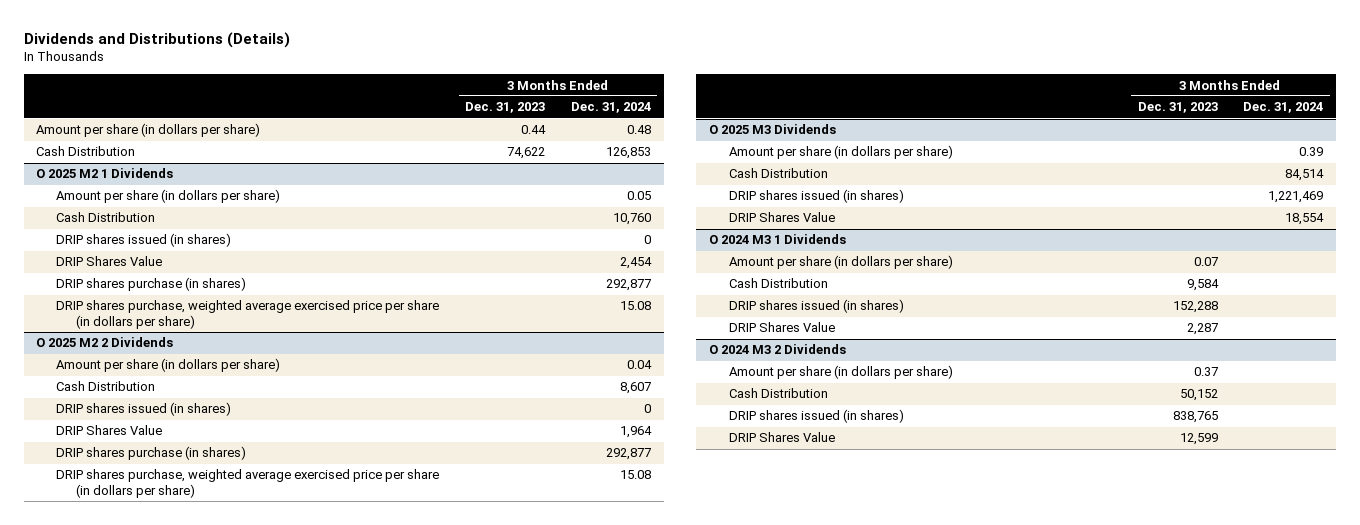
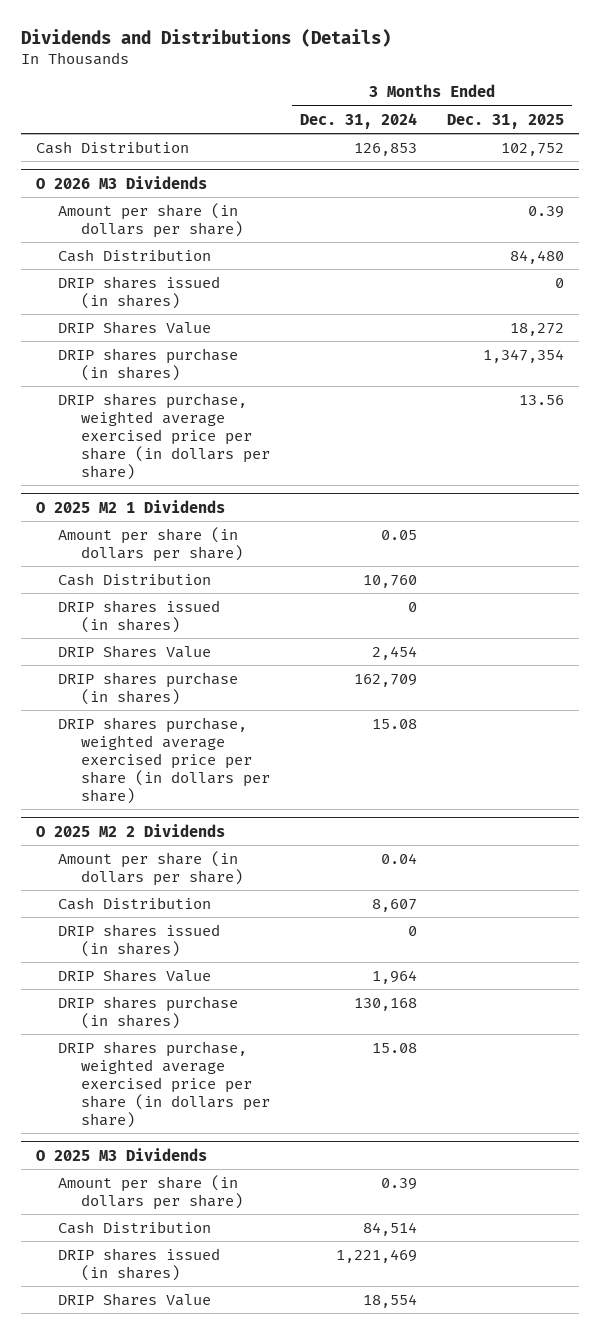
[465,102,546,114] Dec. 31, 2023 -> none
none -> [447,113,565,129] Dec. 31, 2025
[36,123,261,138] Amount per share (in dollars per share) -> none
none -> [35,175,207,189] O 2026 M3 Dividends
none -> [58,202,243,238] Amount per share (in dollars per share)
none -> [58,248,212,262] Cash Distribution
none -> [58,275,221,309] DRIP shares issued (in shares)
none -> [58,320,212,334] DRIP Shares Value
none -> [58,347,239,381] DRIP shares purchase (in shares)
none -> [58,392,270,480] DRIP shares purchase, weighted average exercised price per share (in dollars per share)
[605,279,651,292] 292,877 -> [353,673,417,687] 162,709
[605,448,651,461] 292,877 -> [353,997,417,1011] 130,168
[708,234,846,245] O 2024 M3 1 Dividends -> none
[728,255,953,270] Amount per share (in dollars per share) -> none
[728,278,828,289] Cash Distribution -> none
[728,299,904,314] DRIP shares issued (in shares) -> none
[728,322,835,333] DRIP Shares Value -> none
[708,344,846,355] O 2024 M3 2 Dividends -> none
[728,365,953,380] Amount per share (in dollars per share) -> none
[728,388,828,399] Cash Distribution -> none
[728,409,904,424] DRIP shares issued (in shares) -> none
[728,432,835,443] DRIP Shares Value -> none

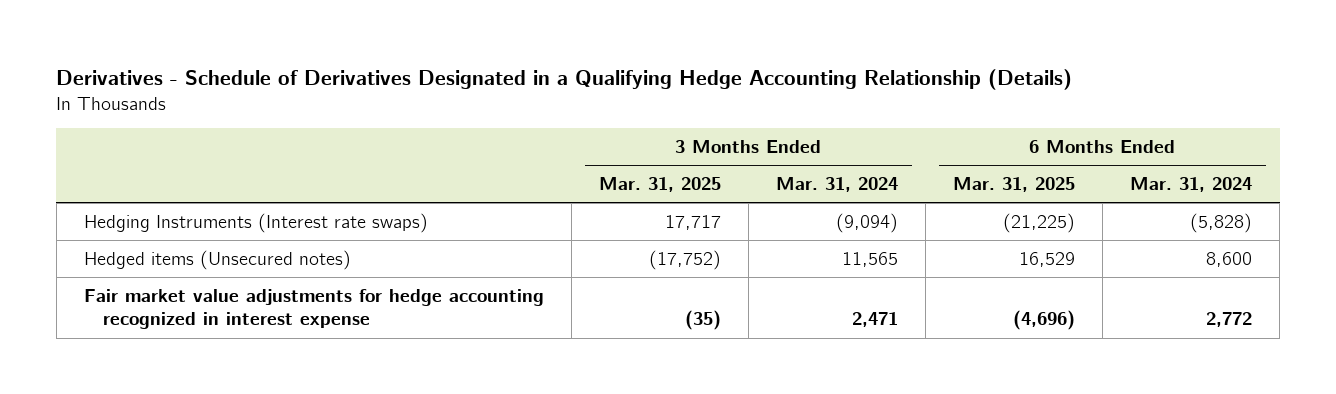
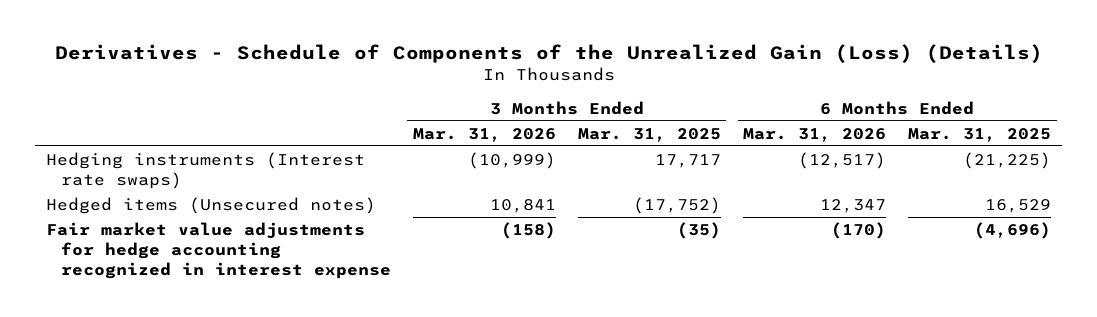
[56,68,1073,90] Derivatives - Schedule of Derivatives Designated in a Qualifying Hedge Accounting Relationship (Details) -> [54,44,1043,64] Derivatives - Schedule of Components of the Unrealized Gain (Loss) (Details)
[775,177,898,193] Mar. 31, 2024 -> none
[1130,177,1253,193] Mar. 31, 2024 -> none
none -> [412,127,556,142] Mar. 31, 2026
none -> [743,127,887,142] Mar. 31, 2026
[83,212,428,233] Hedging Instruments (Interest rate swaps) -> [46,151,366,189] Hedging instruments (Interest rate swaps)

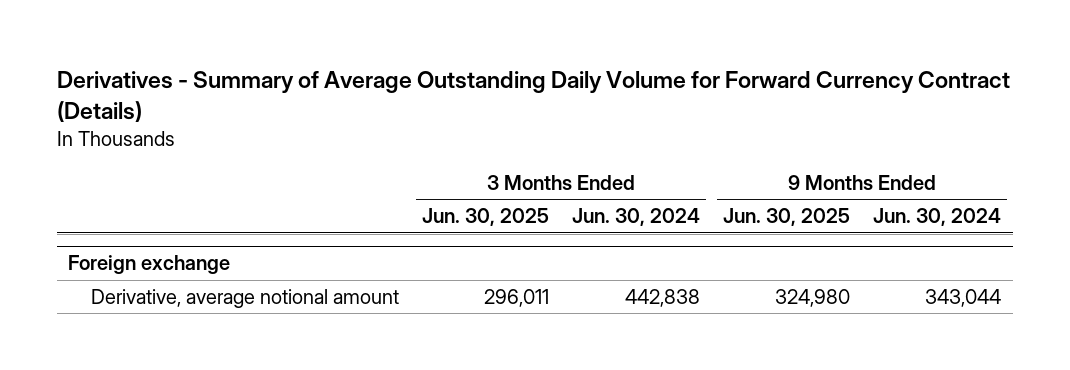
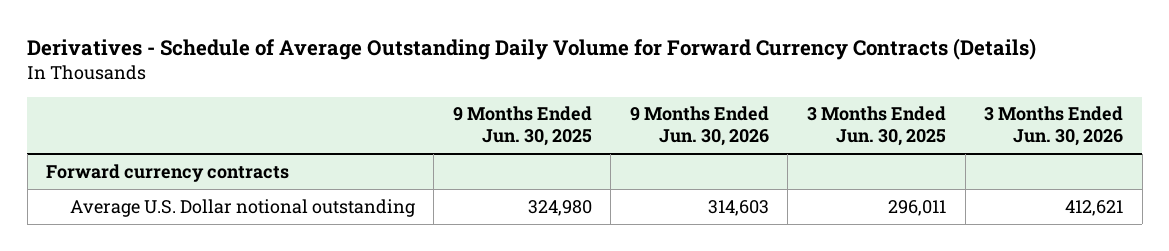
[56,70,1010,122] Derivatives - Summary of Average Outstanding Daily Volume for Forward Currency Contract (Details) -> [27,37,1037,60] Derivatives - Schedule of Average Outstanding Daily Volume for Forward Currency Contracts (Details)
[571,208,700,227] Jun. 30, 2024 -> none
[873,208,1002,227] Jun. 30, 2024 -> none
none -> [629,106,769,147] 9 Months Ended Jun. 30, 2026
none -> [984,106,1124,147] 3 Months Ended Jun. 30, 2026
[68,255,231,275] Foreign exchange -> [46,163,290,182] Forward currency contracts
[90,289,399,309] Derivative, average notional amount -> [69,198,415,217] Average U.S. Dollar notional outstanding

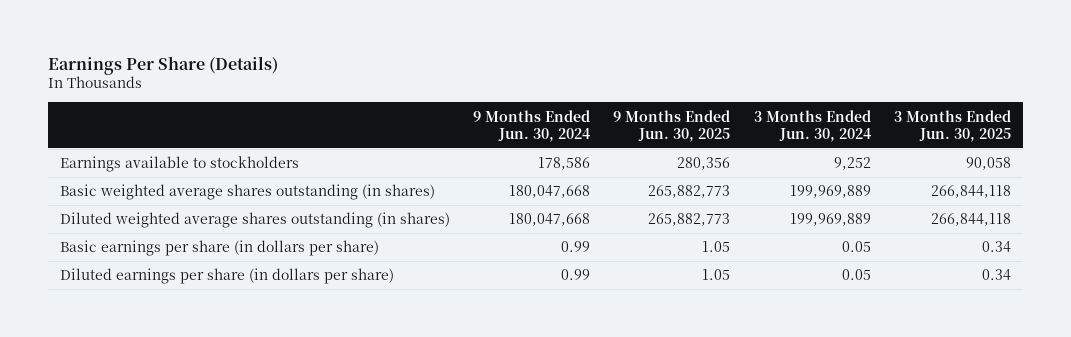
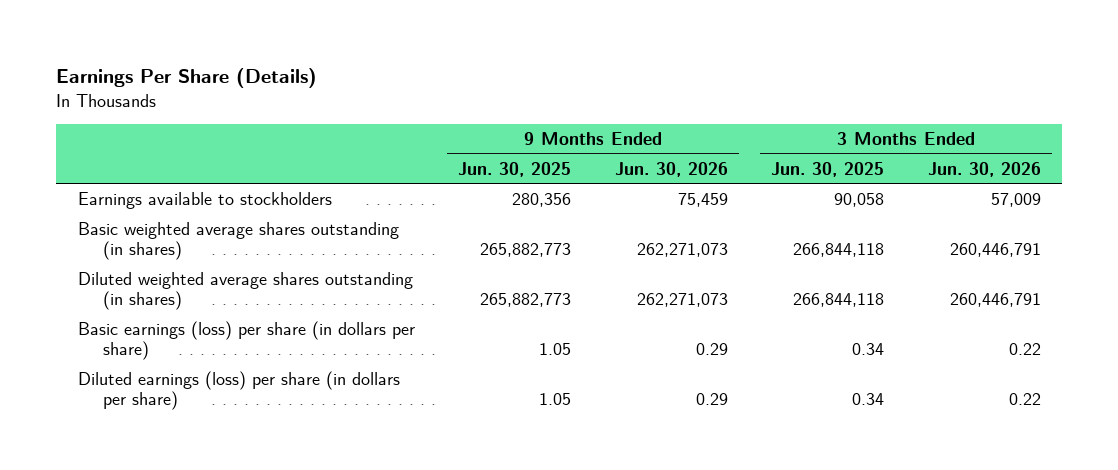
[473,109,591,142] 9 Months Ended Jun. 30, 2024 -> none
[753,109,871,142] 3 Months Ended Jun. 30, 2024 -> none
none -> [614,161,728,177] Jun. 30, 2026
none -> [927,161,1041,177] Jun. 30, 2026
[59,240,379,257] Basic earnings per share (in dollars per share) -> [77,320,415,361] Basic earnings (loss) per share (in dollars per share)
[59,268,394,285] Diluted earnings per share (in dollars per share) -> [77,370,400,411] Diluted earnings (loss) per share (in dollars per share)

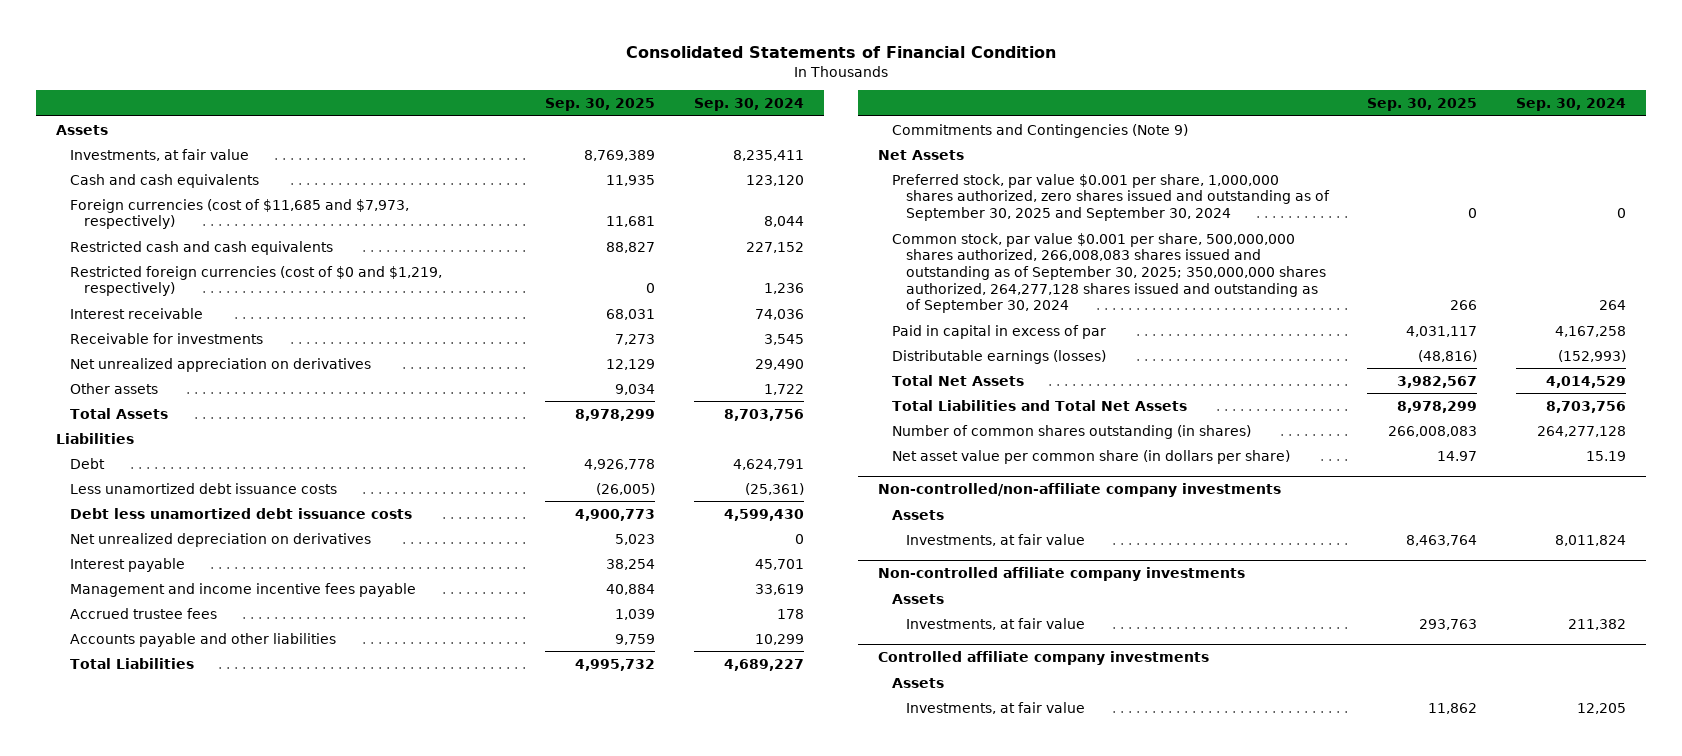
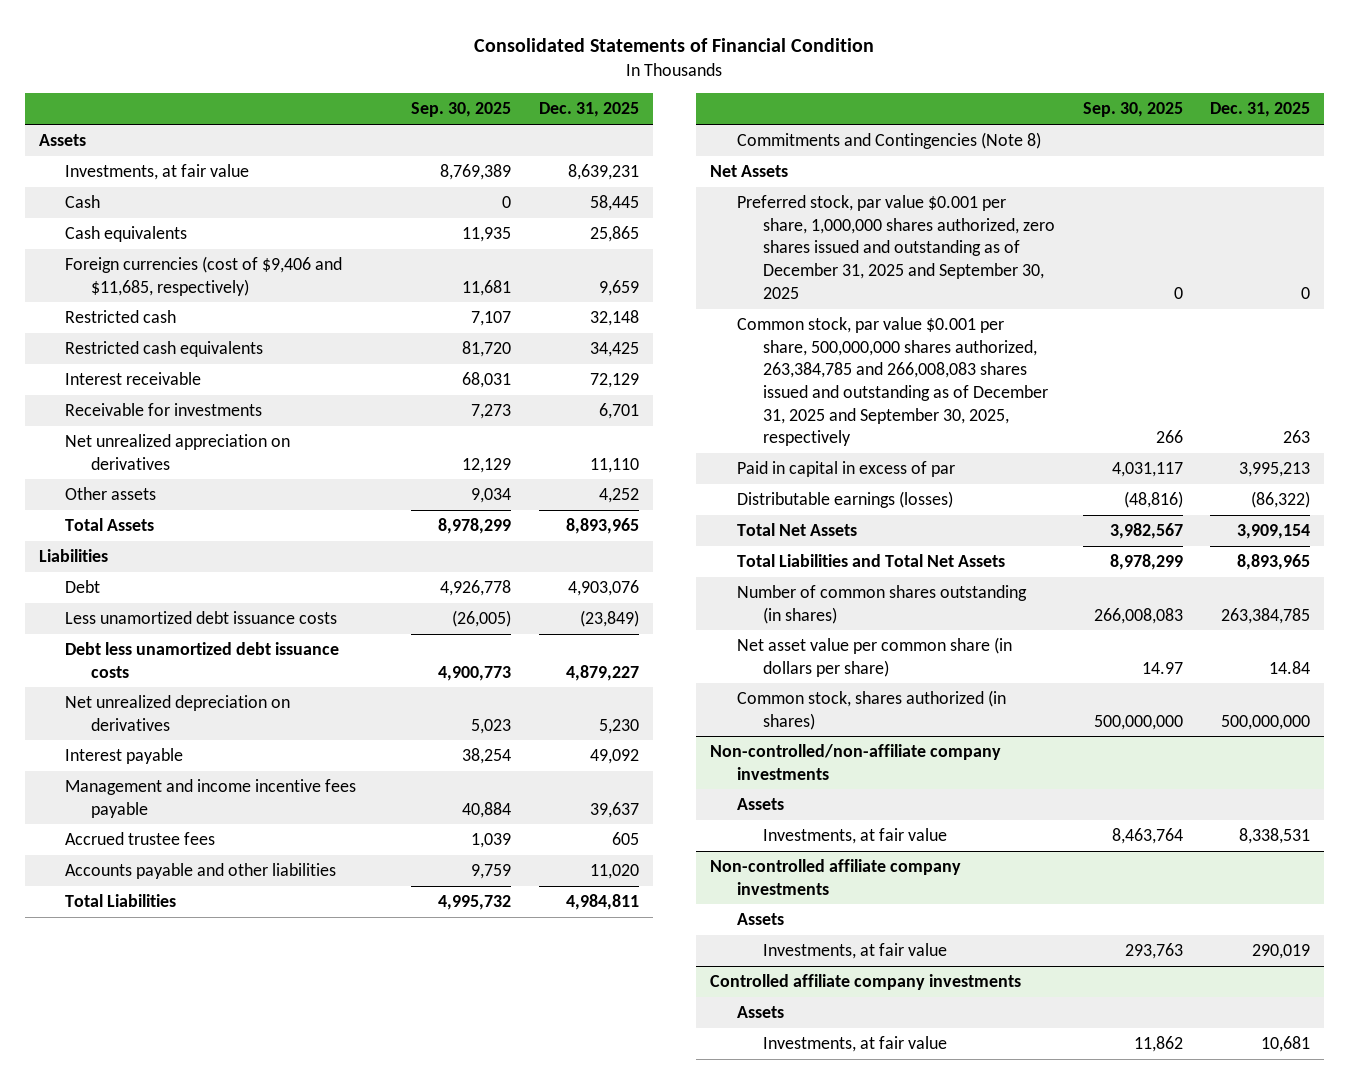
[694,98,805,112] Sep. 30, 2024 -> none
none -> [538,102,639,118] Dec. 31, 2025
[69,265,442,297] Restricted foreign currencies (cost of $0 and $1,219, respectively) -> none
none -> [64,195,100,209] Cash
[69,173,259,188] Cash and cash equivalents -> [64,226,187,243] Cash equivalents
[69,198,409,230] Foreign currencies (cost of $11,685 and $7,973, respectively) -> [64,256,342,296] Foreign currencies (cost of $9,406 and $11,685, respectively)
none -> [64,310,176,324] Restricted cash
[69,240,333,255] Restricted cash and cash equivalents -> [64,341,263,358] Restricted cash equivalents
[606,241,656,253] 88,827 -> [462,341,512,358] 81,720
[891,123,1188,138] Commitments and Contingencies (Note 9) -> [736,132,1041,150] Commitments and Contingencies (Note 8)
[891,173,1330,222] Preferred stock, par value $0.001 per share, 1,000,000 shares authorized, zero shares issued and outstanding as of September 30, 2025 and September 30, 2024 -> [736,195,1056,299] Preferred stock, par value $0.001 per share, 1,000,000 shares authorized, zero shares issued and outstanding as of December 31, 2025 and September 30, 2025
[891,232,1326,314] Common stock, par value $0.001 per share, 500,000,000 shares authorized, 266,008,083 shares issued and outstanding as of September 30, 2025; 350,000,000 shares authorized, 264,277,128 shares issued and outstanding as of September 30, 2024 -> [736,317,1049,447] Common stock, par value $0.001 per share, 500,000,000 shares authorized, 263,384,785 and 266,008,083 shares issued and outstanding as of December 31, 2025 and September 30, 2025, respectively
none -> [736,690,1006,730] Common stock, shares authorized (in shares)

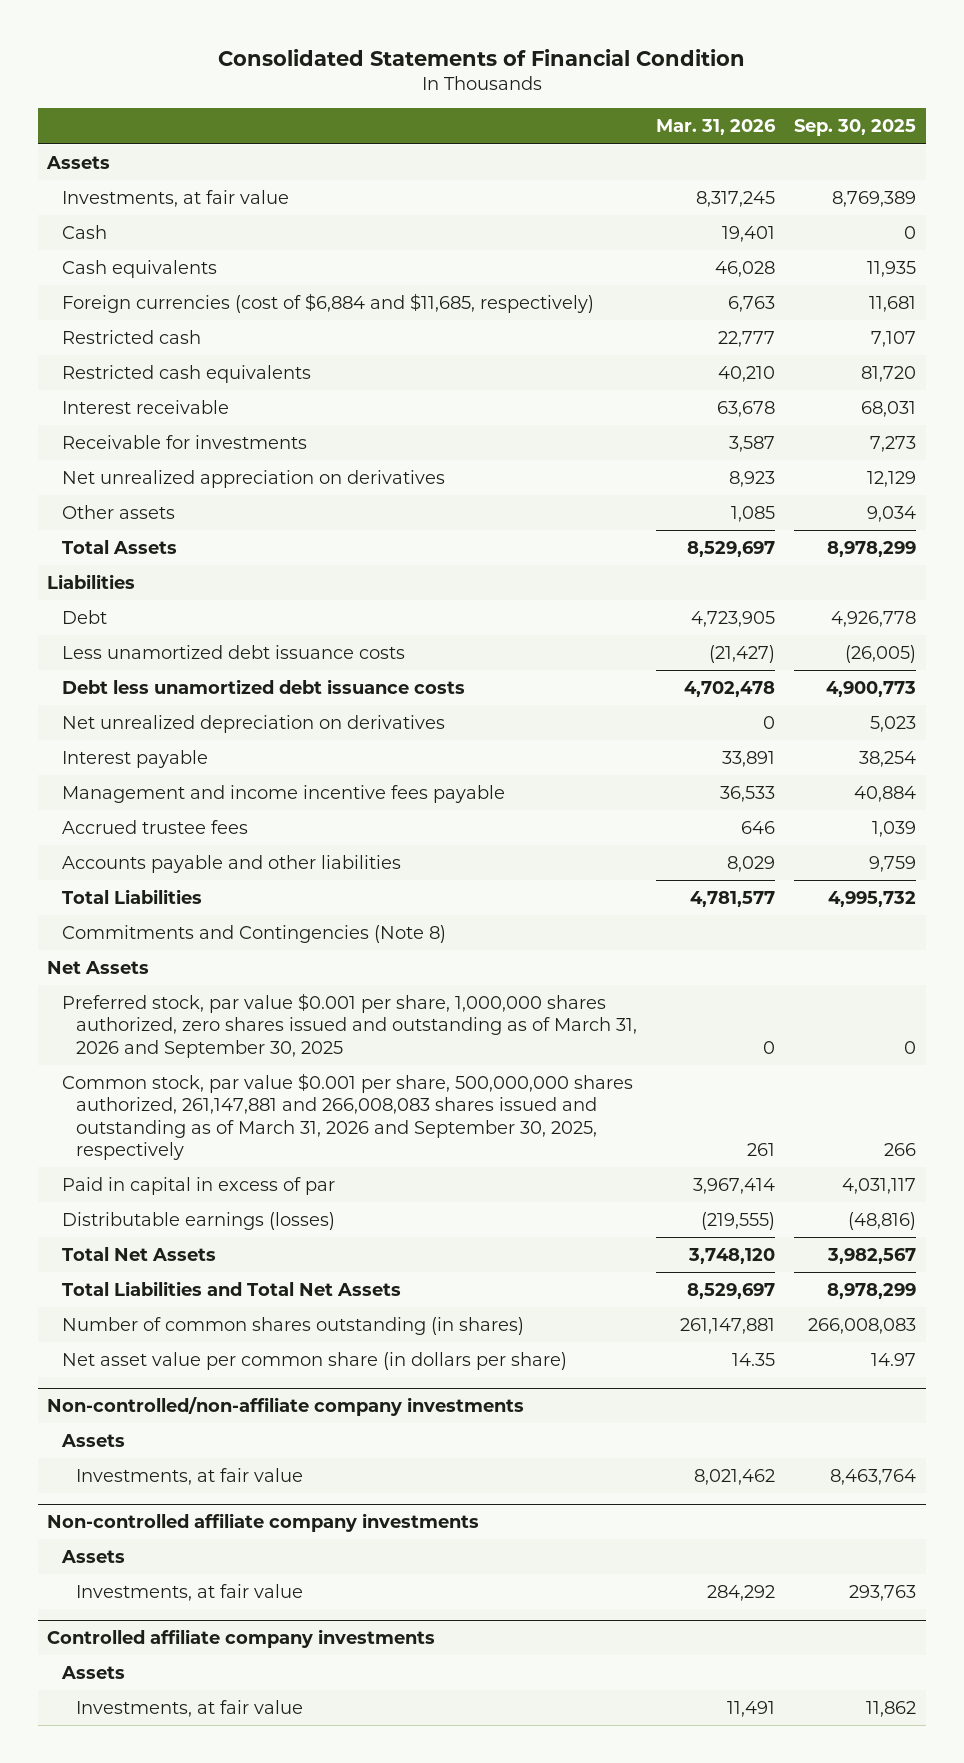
[538,102,639,118] Dec. 31, 2025 -> none
none -> [656,119,777,136] Mar. 31, 2026
[64,256,342,296] Foreign currencies (cost of $9,406 and $11,685, respectively) -> [61,292,594,313] Foreign currencies (cost of $6,884 and $11,685, respectively)
[736,195,1056,299] Preferred stock, par value $0.001 per share, 1,000,000 shares authorized, zero shares issued and outstanding as of December 31, 2025 and September 30, 2025 -> [61,992,638,1058] Preferred stock, par value $0.001 per share, 1,000,000 shares authorized, zero shares issued and outstanding as of March 31, 2026 and September 30, 2025
[736,317,1049,447] Common stock, par value $0.001 per share, 500,000,000 shares authorized, 263,384,785 and 266,008,083 shares issued and outstanding as of December 31, 2025 and September 30, 2025, respectively -> [61,1072,633,1160] Common stock, par value $0.001 per share, 500,000,000 shares authorized, 261,147,881 and 266,008,083 shares issued and outstanding as of March 31, 2026 and September 30, 2025, respectively
[736,690,1006,730] Common stock, shares authorized (in shares) -> none

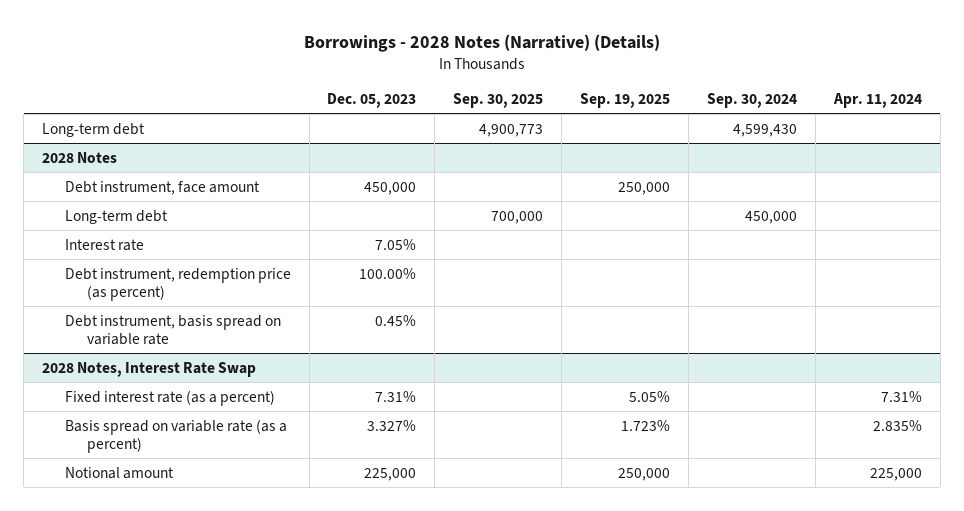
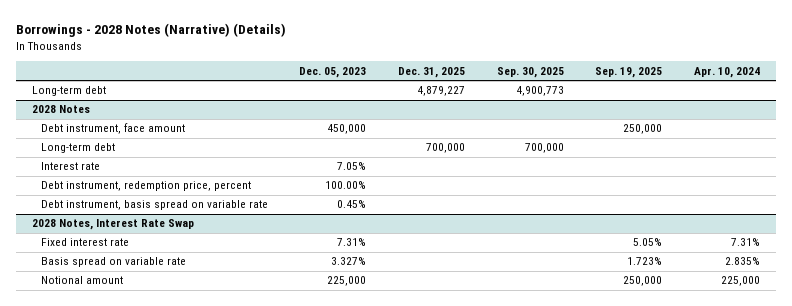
[706,92,797,108] Sep. 30, 2024 -> none
[832,92,922,108] Apr. 11, 2024 -> none
none -> [398,66,466,78] Dec. 31, 2025
none -> [694,66,761,78] Apr. 10, 2024
[64,267,291,301] Debt instrument, redemption price (as percent) -> [40,181,251,192] Debt instrument, redemption price, percent
[64,389,275,406] Fixed interest rate (as a percent) -> [40,238,129,247] Fixed interest rate
[64,418,287,453] Basis spread on variable rate (as a percent) -> [40,257,186,268] Basis spread on variable rate

